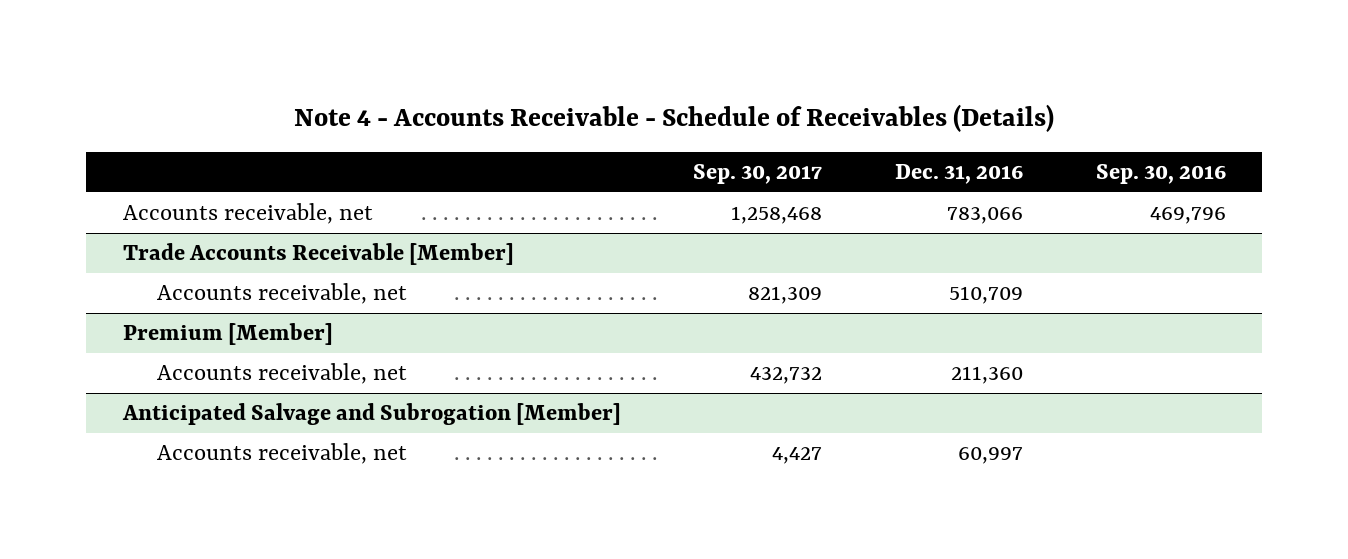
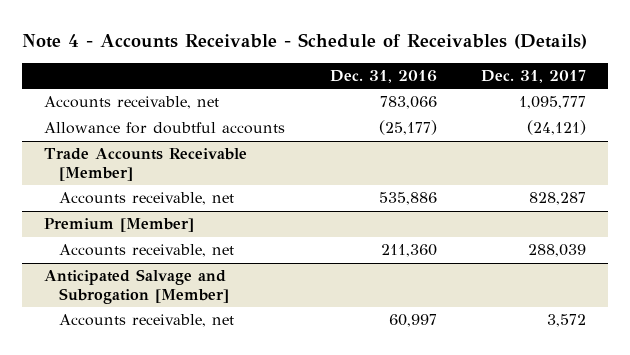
[693,163,823,184] Sep. 30, 2017 -> none
[1095,163,1226,184] Sep. 30, 2016 -> none
none -> [480,70,586,84] Dec. 31, 2017
none -> [44,122,286,135] Allowance for doubtful accounts
[949,286,1024,305] 510,709 -> [378,192,437,206] 535,886

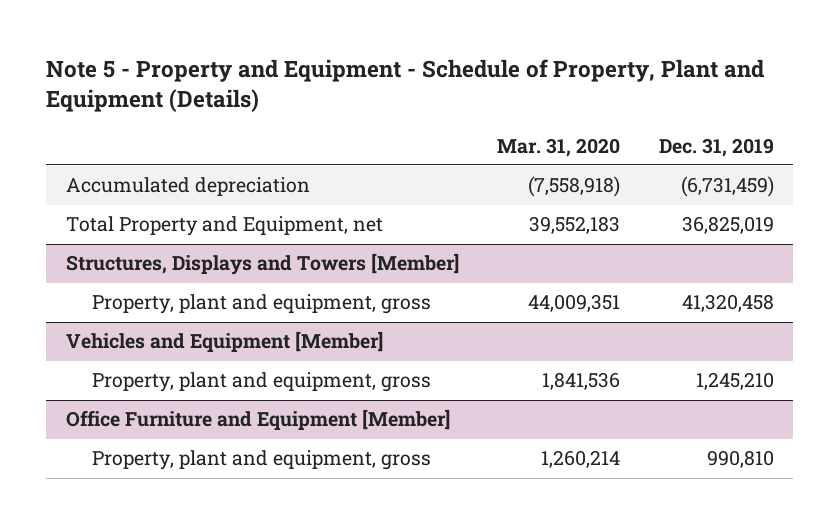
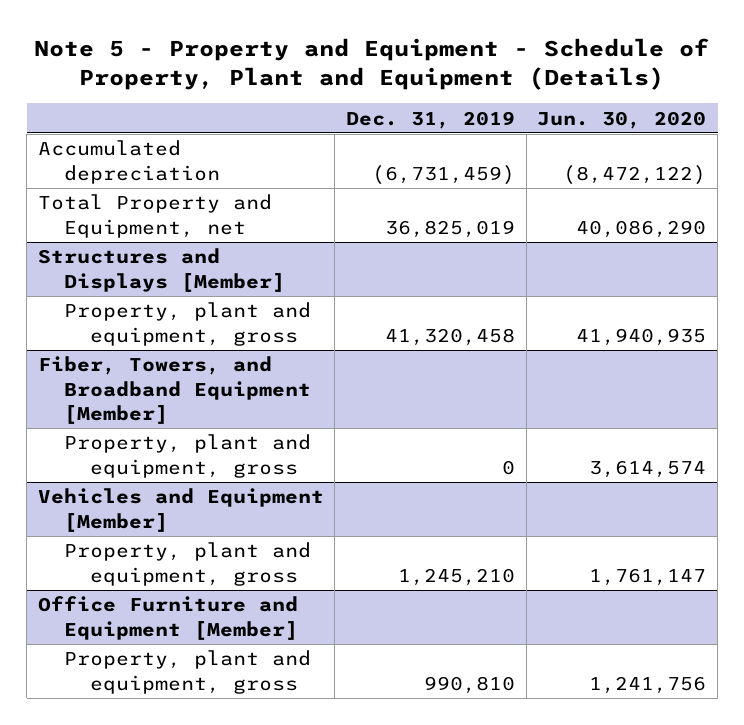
[497,137,621,157] Mar. 31, 2020 -> none
none -> [537,110,707,129] Jun. 30, 2020
[65,253,459,276] Structures, Displays and Towers [Member] -> [37,248,285,292] Structures and Displays [Member]
none -> [37,356,311,424] Fiber, Towers, and Broadband Equipment [Member]
none -> [63,434,311,478] Property, plant and equipment, gross

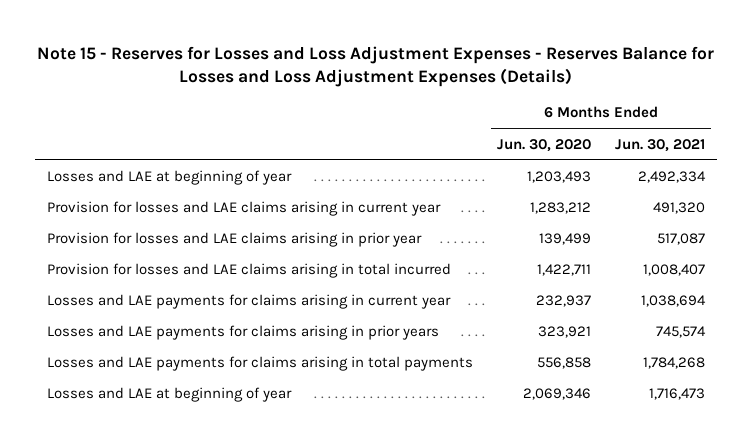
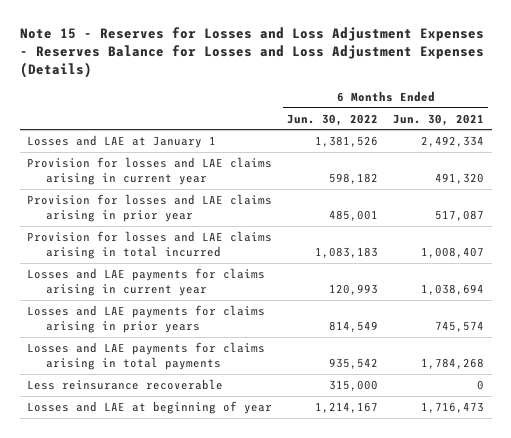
[497,138,592,152] Jun. 30, 2020 -> none
none -> [287,113,379,126] Jun. 30, 2022
[47,170,293,186] Losses and LAE at beginning of year -> [27,134,217,148] Losses and LAE at January 1
none -> [27,378,224,390] Less reinsurance recoverable

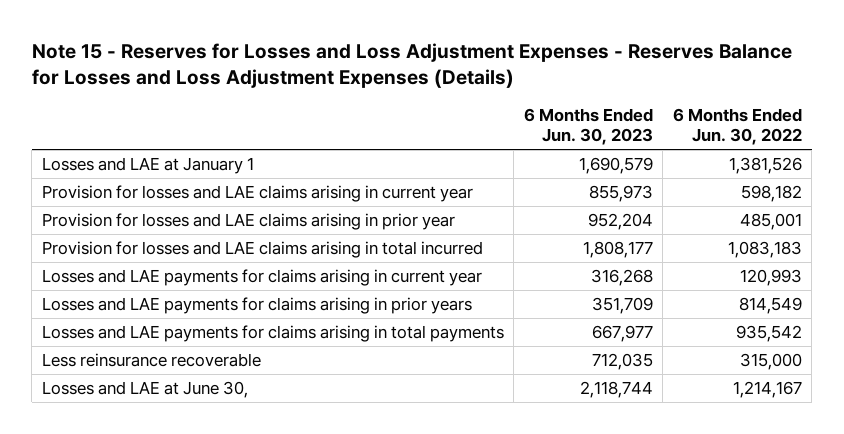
[393,113,485,126] Jun. 30, 2021 -> none
none -> [523,108,653,146] 6 Months Ended Jun. 30, 2023
[27,400,273,414] Losses and LAE at beginning of year -> [41,380,248,398] Losses and LAE at June 30,

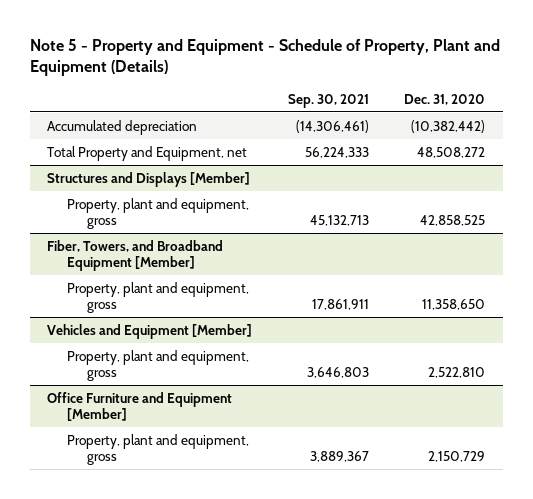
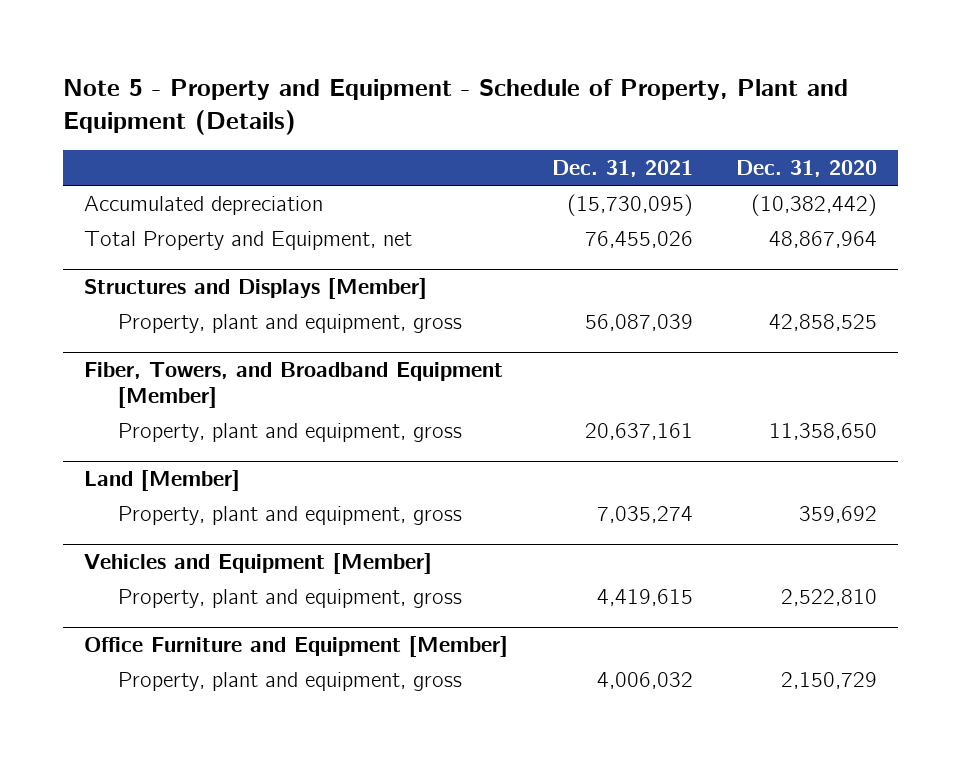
[287,93,369,108] Sep. 30, 2021 -> none
none -> [551,159,693,177] Dec. 31, 2021
[417,146,486,158] 48,508,272 -> [768,230,877,248] 48,867,964
none -> [84,470,241,492] Land [Member]
none -> [117,505,462,525] Property, plant and equipment, gross

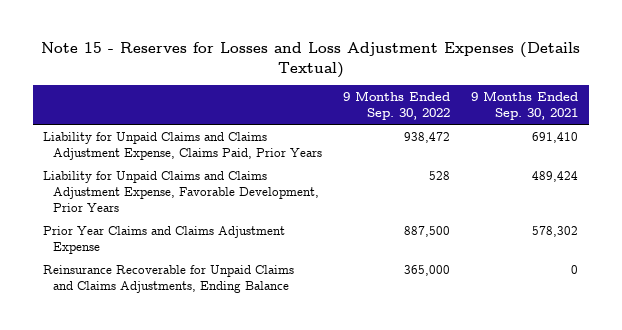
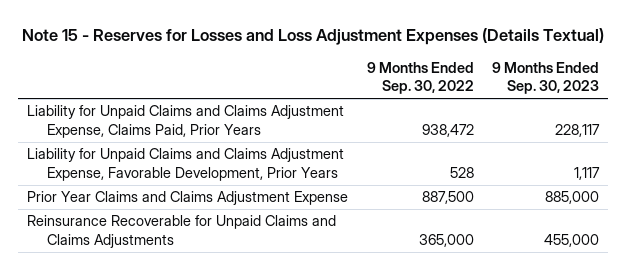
[471,91,579,121] 9 Months Ended Sep. 30, 2021 -> none
none -> [492,61,600,95] 9 Months Ended Sep. 30, 2023
[43,264,295,293] Reinsurance Recoverable for Unpaid Claims and Claims Adjustments, Ending Balance -> [27,215,337,249] Reinsurance Recoverable for Unpaid Claims and Claims Adjustments

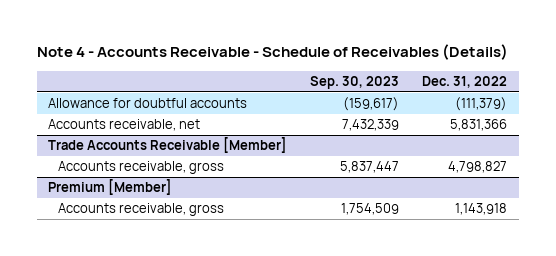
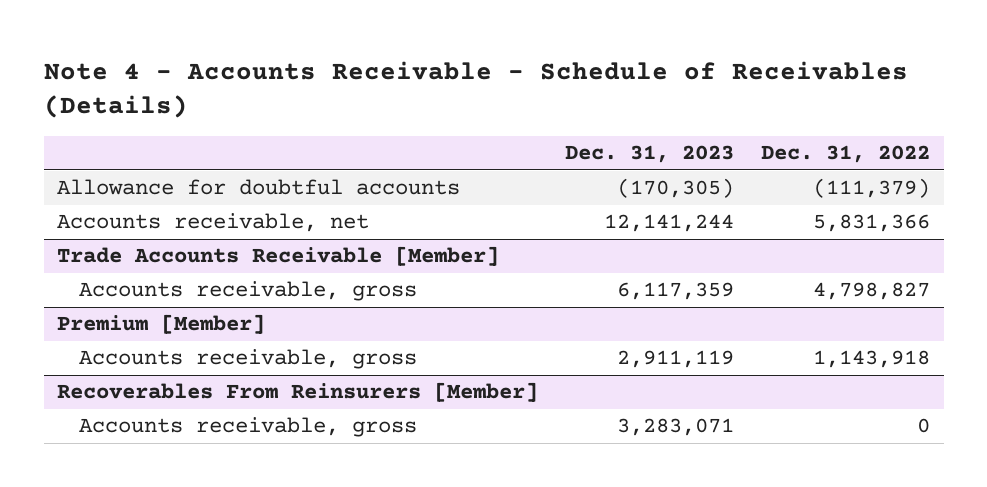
[310,75,400,89] Sep. 30, 2023 -> none
none -> [565,145,735,164] Dec. 31, 2023
none -> [57,382,539,403] Recoverables From Reinsurers [Member]
none -> [78,417,417,438] Accounts receivable, gross

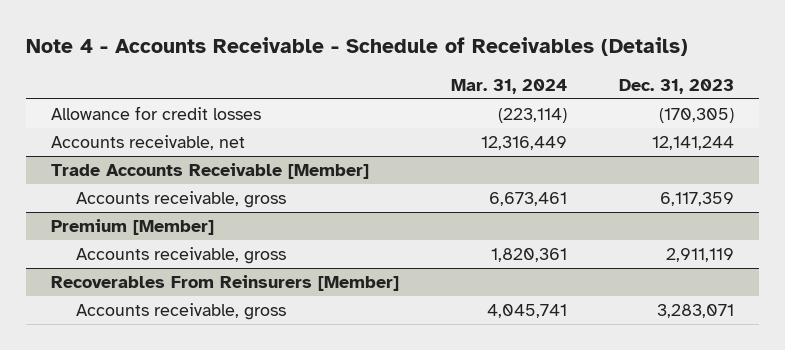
[761,145,931,164] Dec. 31, 2022 -> none
none -> [451,78,568,94] Mar. 31, 2024
[57,179,461,196] Allowance for doubtful accounts -> [51,105,262,120] Allowance for credit losses

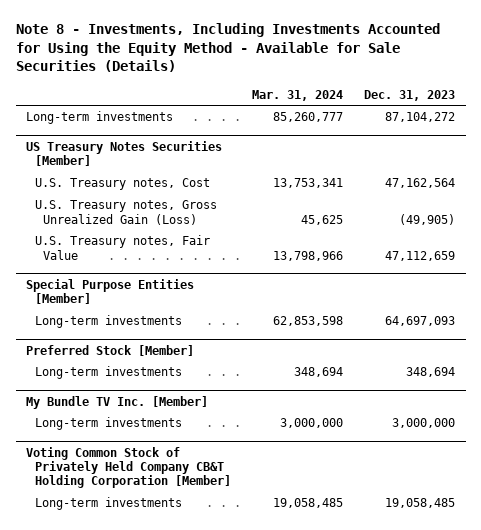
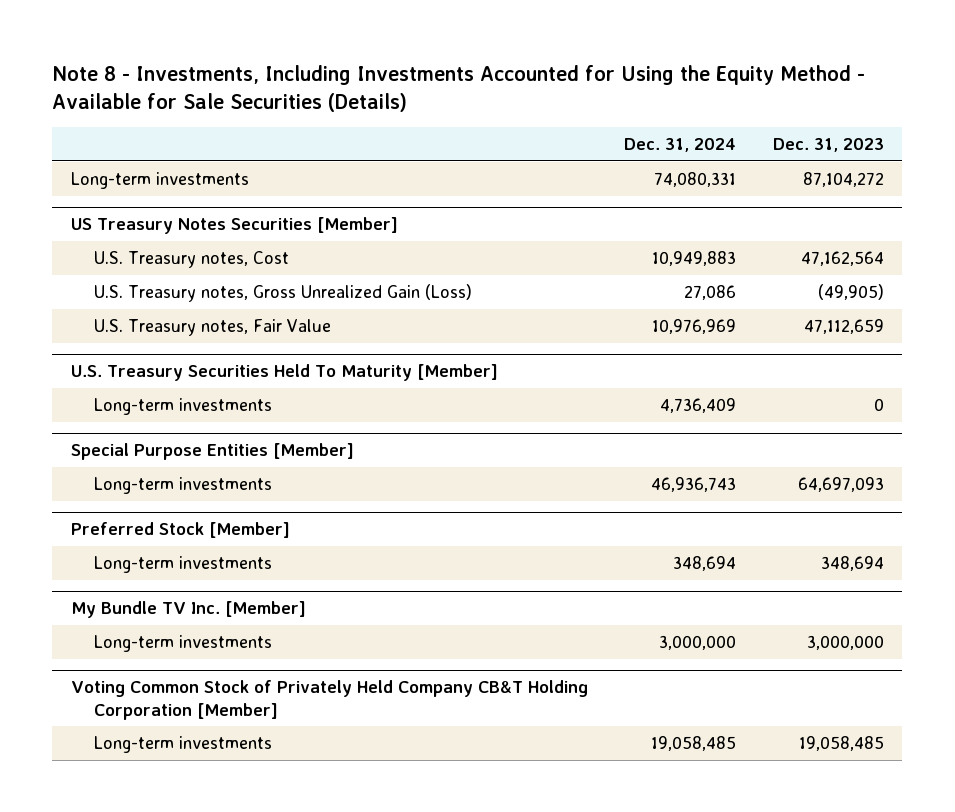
[251,89,343,101] Mar. 31, 2024 -> none
none -> [624,138,737,153] Dec. 31, 2024
none -> [70,364,498,382] U.S. Treasury Securities Held To Maturity [Member]
none -> [93,398,272,416] Long-term investments

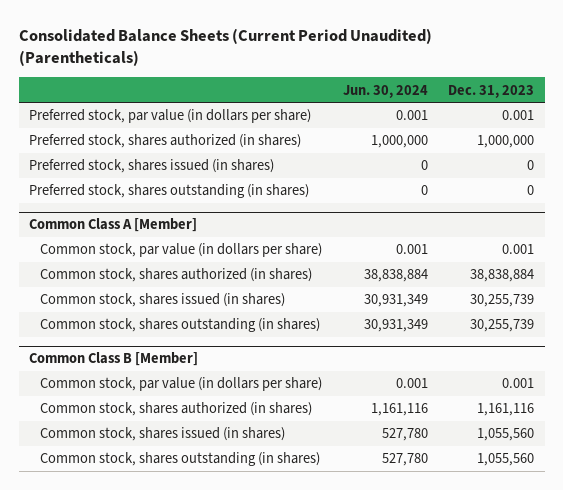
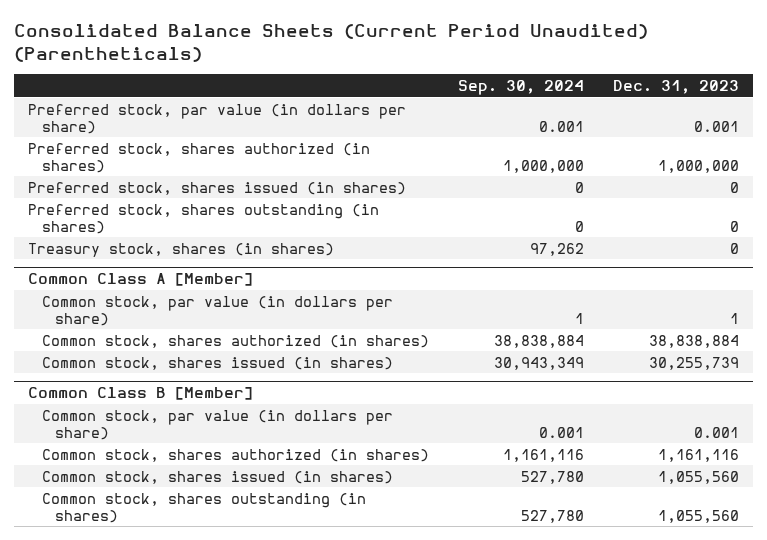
[342,84,428,98] Jun. 30, 2024 -> none
none -> [457,79,584,95] Sep. 30, 2024
none -> [28,242,335,257] Treasury stock, shares (in shares)
[502,244,535,255] 0.001 -> [729,312,739,324] 1
[40,318,321,333] Common stock, shares outstanding (in shares) -> none

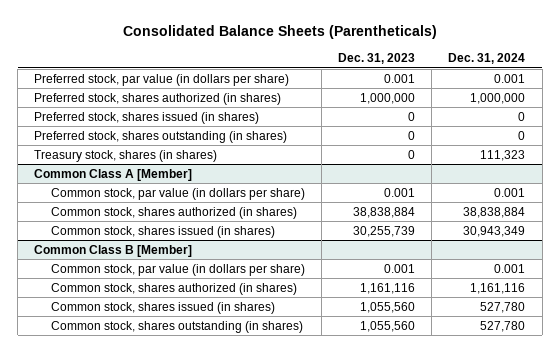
[13,23,648,62] Consolidated Balance Sheets (Current Period Unaudited) (Parentheticals) -> [122,25,437,40] Consolidated Balance Sheets (Parentheticals)
[457,79,584,95] Sep. 30, 2024 -> none
none -> [448,53,526,65] Dec. 31, 2024
[729,312,739,324] 1 -> [383,187,415,197] 0.001

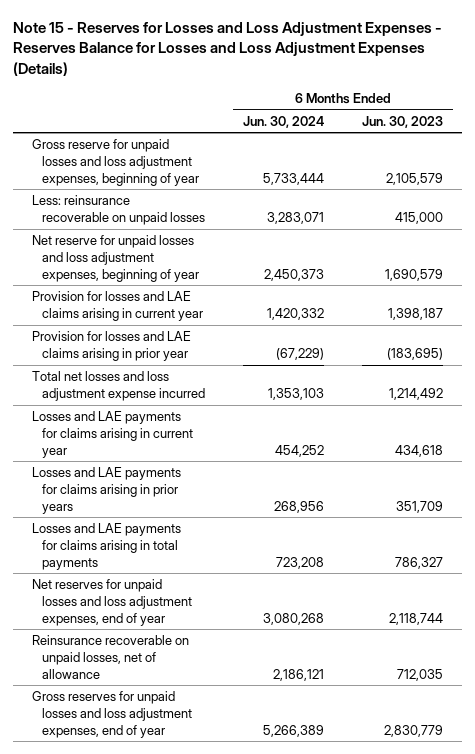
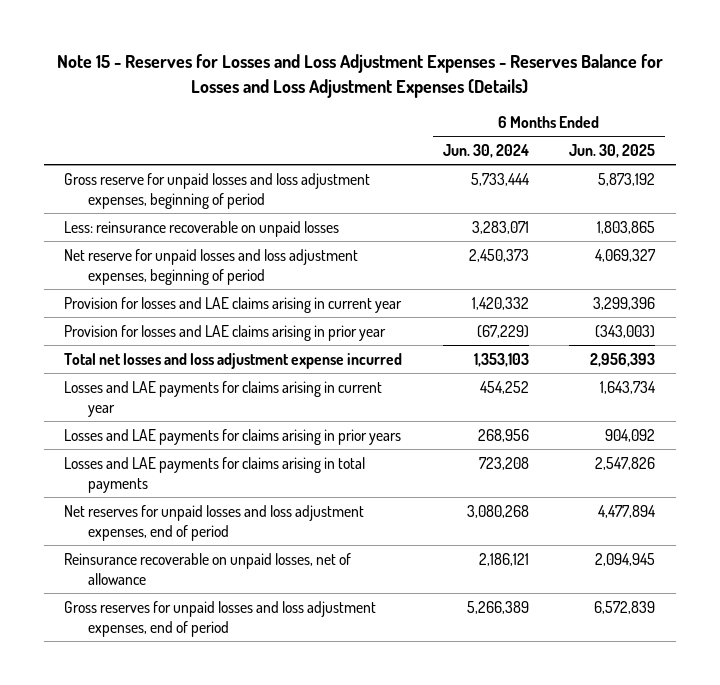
[362,115,444,128] Jun. 30, 2023 -> none
none -> [569,144,656,159] Jun. 30, 2025
[31,139,199,186] Gross reserve for unpaid losses and loss adjustment expenses, beginning of year -> [64,172,371,209] Gross reserve for unpaid losses and loss adjustment expenses, beginning of period
[31,235,199,282] Net reserve for unpaid losses and loss adjustment expenses, beginning of year -> [64,248,359,285] Net reserve for unpaid losses and loss adjustment expenses, beginning of period
[31,579,192,626] Net reserves for unpaid losses and loss adjustment expenses, end of year -> [64,504,365,541] Net reserves for unpaid losses and loss adjustment expenses, end of period
[31,691,192,738] Gross reserves for unpaid losses and loss adjustment expenses, end of year -> [64,600,377,637] Gross reserves for unpaid losses and loss adjustment expenses, end of period

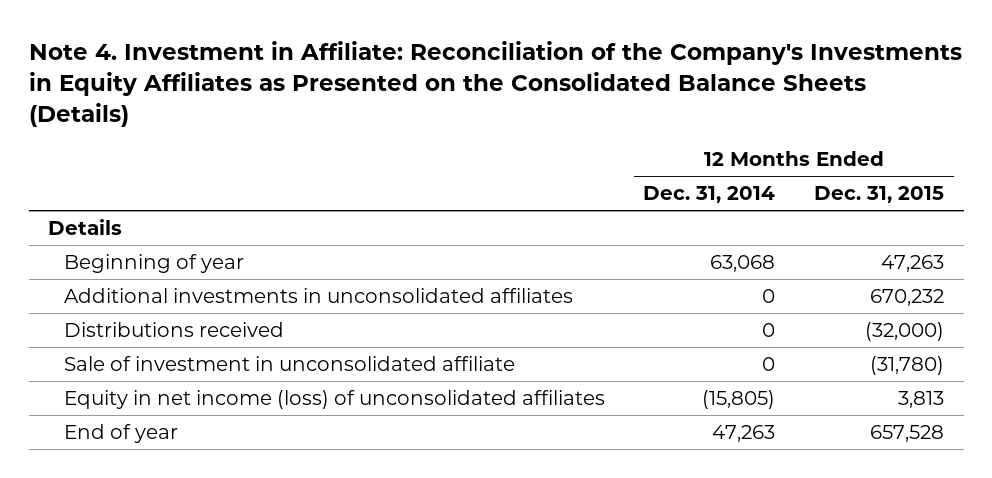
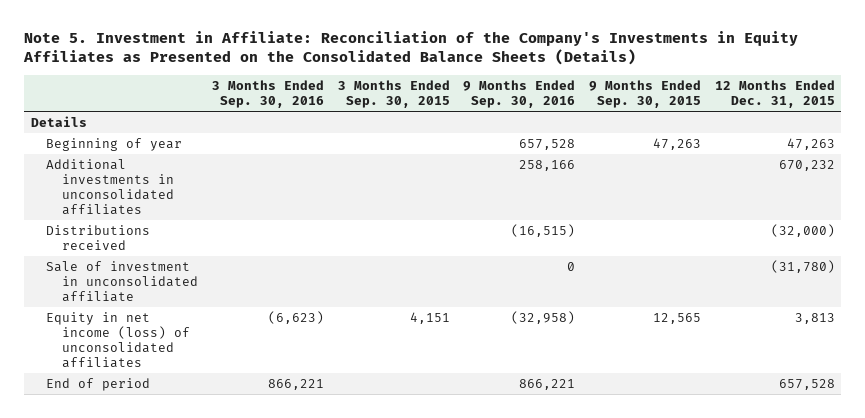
[28,40,962,128] Note 4. Investment in Affiliate: Reconciliation of the Company's Investments in Equity Affiliates as Presented on the Consolidated Balance Sheets (Details) -> [22,31,798,66] Note 5. Investment in Affiliate: Reconciliation of the Company's Investments in Equity Affiliates as Presented on the Consolidated Balance Sheets (Details)
[643,186,776,204] Dec. 31, 2014 -> none
none -> [211,79,324,108] 3 Months Ended Sep. 30, 2016
none -> [337,79,450,108] 3 Months Ended Sep. 30, 2015
none -> [463,79,576,108] 9 Months Ended Sep. 30, 2016
none -> [588,79,701,108] 9 Months Ended Sep. 30, 2015
[63,424,178,444] End of year -> [46,378,151,392] End of period

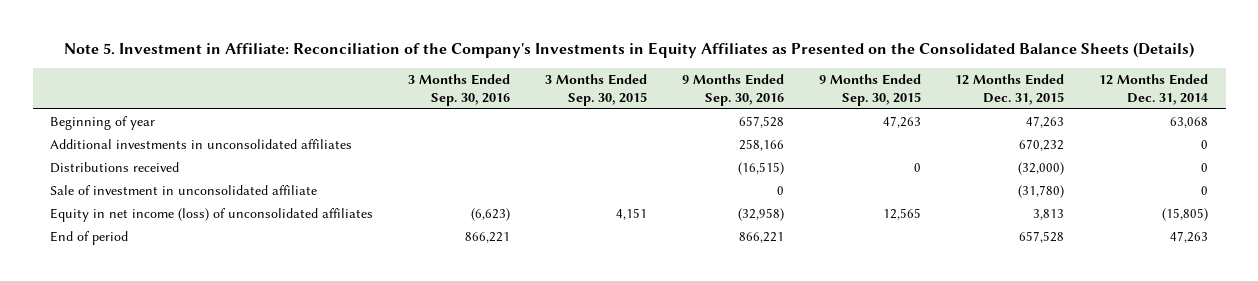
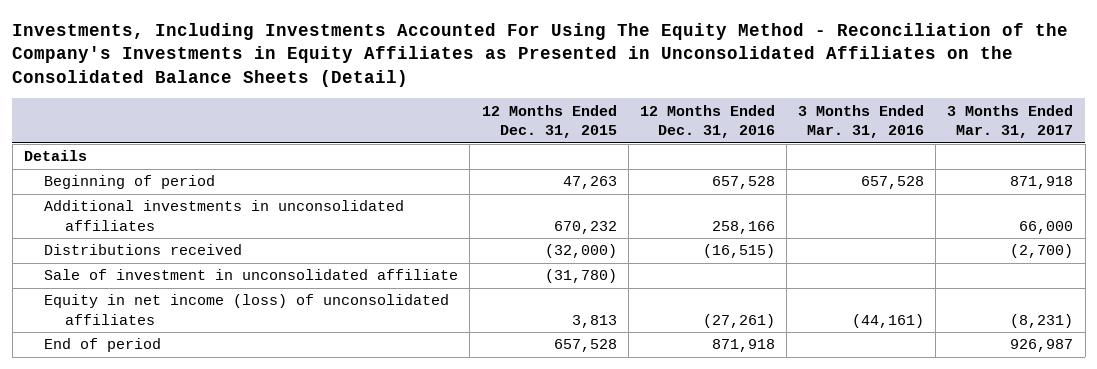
[64,42,1195,59] Note 5. Investment in Affiliate: Reconciliation of the Company's Investments in Equity Affiliates as Presented on the Consolidated Balance Sheets (Details) -> [12,22,1069,88] Investments, Including Investments Accounted For Using The Equity Method - Reconciliation of the Company's Investments in Equity Affiliates as Presented in Unconsolidated Affiliates on the Consolidated Balance Sheets (Detail)
[407,74,510,106] 3 Months Ended Sep. 30, 2016 -> none
[544,74,647,106] 3 Months Ended Sep. 30, 2015 -> none
[681,74,784,106] 9 Months Ended Sep. 30, 2016 -> none
[818,74,921,106] 9 Months Ended Sep. 30, 2015 -> none
[1099,74,1209,105] 12 Months Ended Dec. 31, 2014 -> none
none -> [639,104,775,139] 12 Months Ended Dec. 31, 2016
none -> [798,104,925,139] 3 Months Ended Mar. 31, 2016
none -> [947,104,1074,139] 3 Months Ended Mar. 31, 2017
none -> [23,150,87,162] Details
[49,116,155,131] Beginning of year -> [44,175,216,190] Beginning of period

